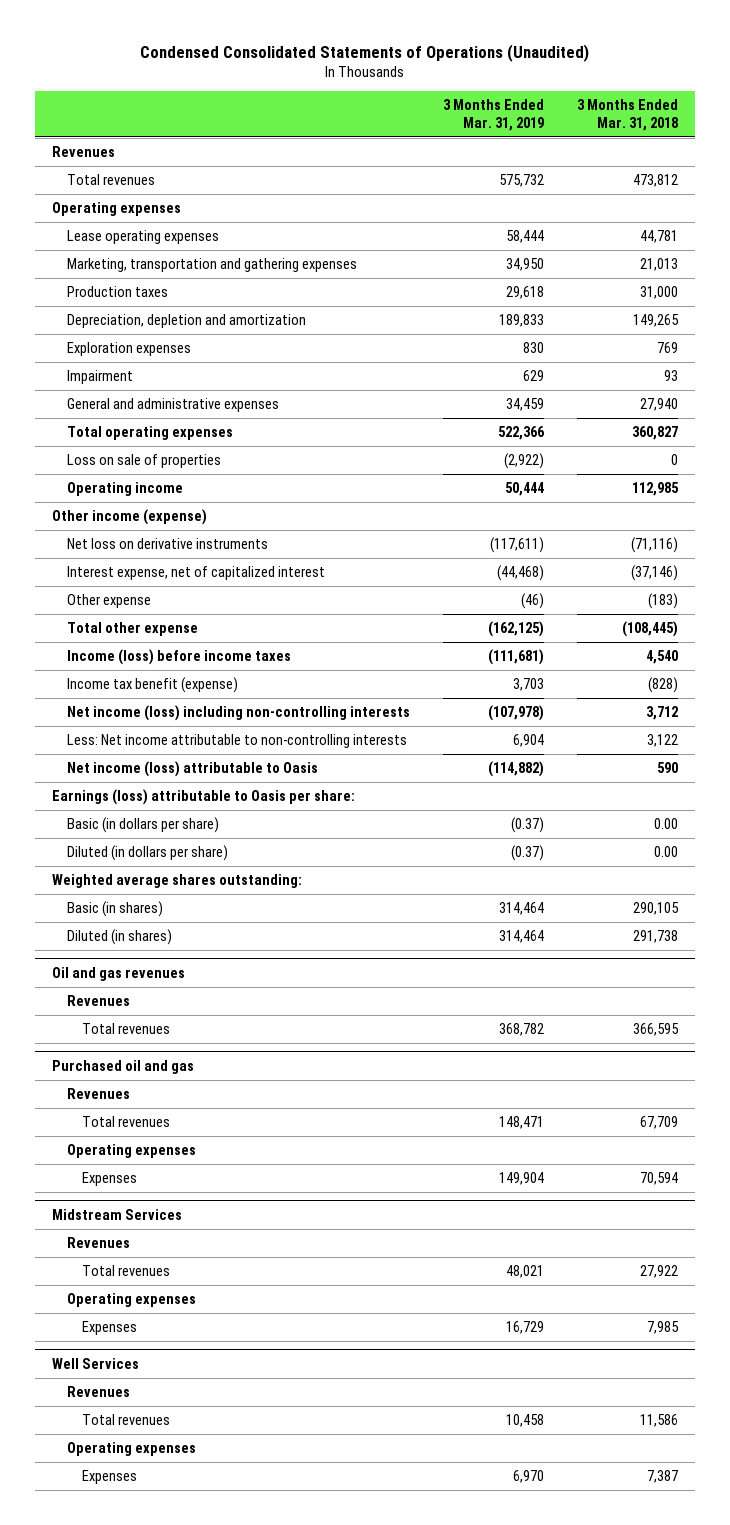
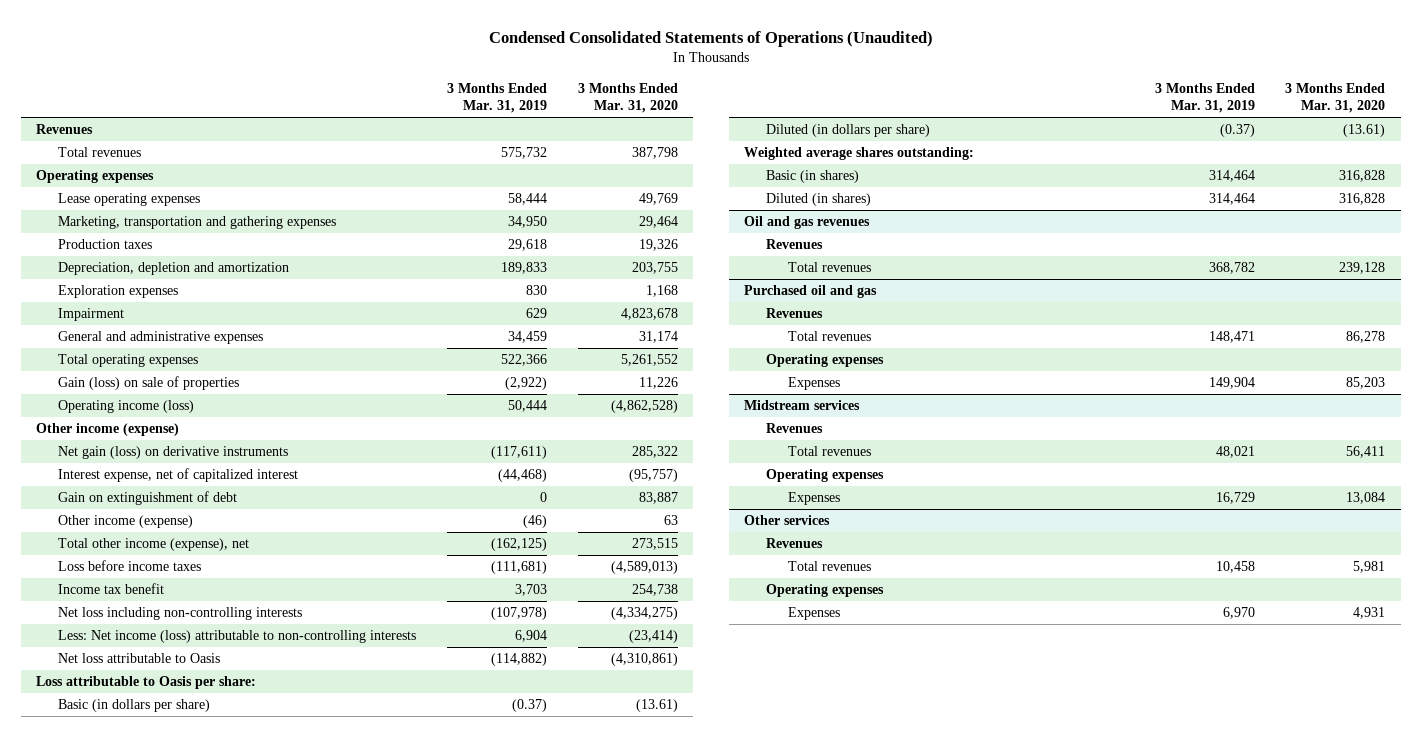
[577,99,679,132] 3 Months Ended Mar. 31, 2018 -> none
none -> [577,82,678,114] 3 Months Ended Mar. 31, 2020
[66,454,221,469] Loss on sale of properties -> [58,376,240,391] Gain (loss) on sale of properties
[66,482,183,497] Operating income -> [58,400,195,414] Operating income (loss)
[66,538,268,550] Net loss on derivative instruments -> [58,446,289,460] Net gain (loss) on derivative instruments
none -> [58,491,238,506] Gain on extinguishment of debt
[66,594,151,609] Other expense -> [58,515,194,529] Other income (expense)
[66,622,198,637] Total other expense -> [58,538,250,552] Total other income (expense), net
[66,649,291,666] Income (loss) before income taxes -> [58,560,202,572] Loss before income taxes
[66,677,238,694] Income tax benefit (expense) -> [58,583,165,595] Income tax benefit
[66,705,410,722] Net income (loss) including non-controlling interests -> [58,607,303,621] Net loss including non-controlling interests
[66,734,407,749] Less: Net income attributable to non-controlling interests -> [58,630,417,644] Less: Net income (loss) attributable to non-controlling interests
[66,761,318,778] Net income (loss) attributable to Oasis -> [58,653,221,664] Net loss attributable to Oasis
[51,789,355,806] Earnings (loss) attributable to Oasis per share: -> [36,676,257,690] Loss attributable to Oasis per share:
[51,1208,182,1220] Midstream Services -> [743,400,860,411] Midstream services
[51,1357,139,1369] Well Services -> none
none -> [743,515,830,526] Other services

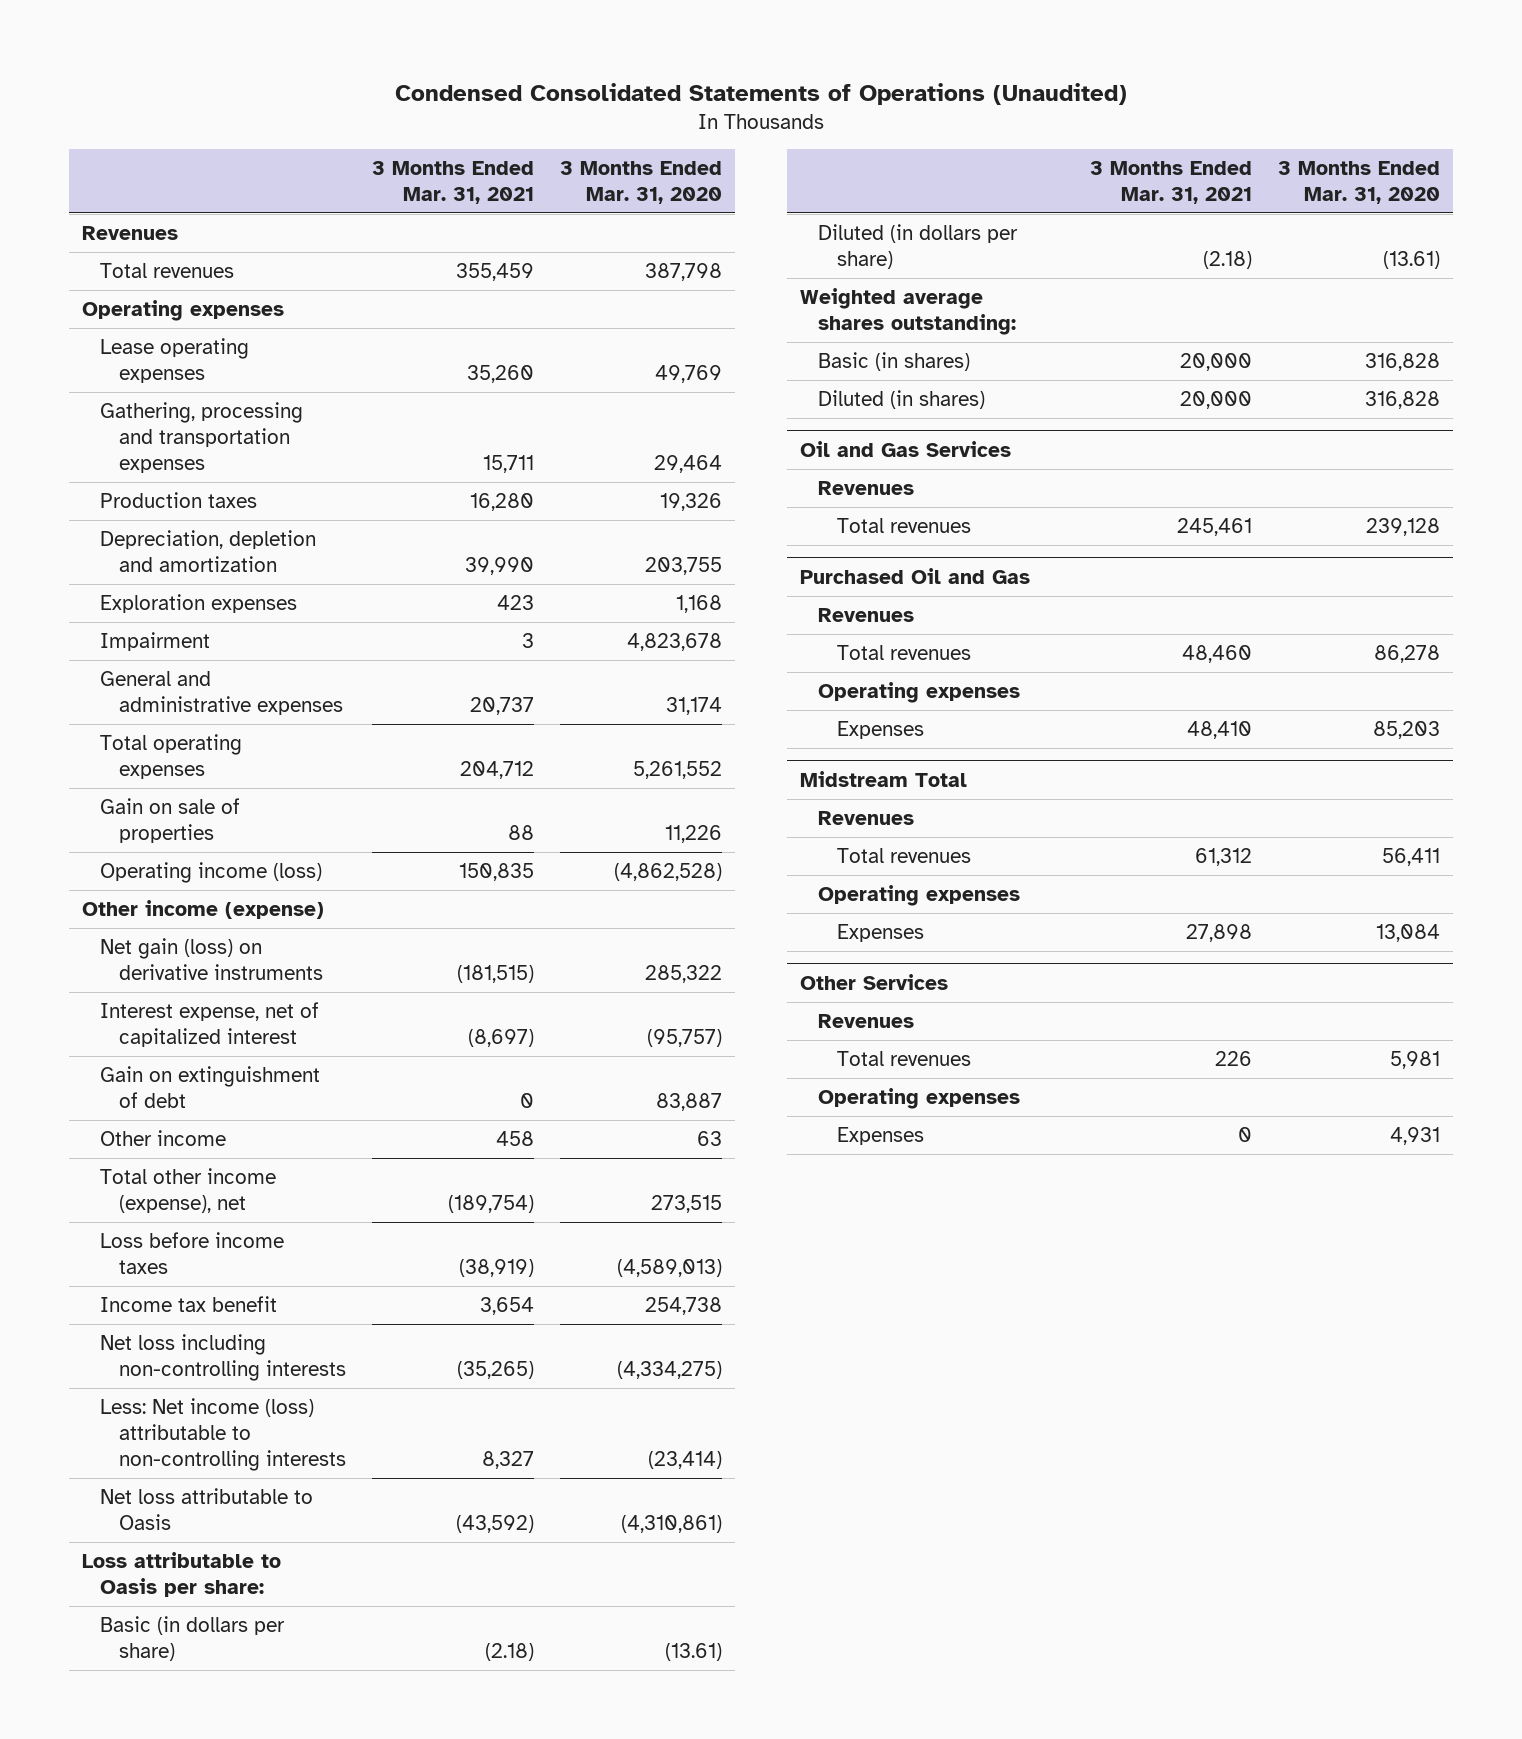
[447,82,548,114] 3 Months Ended Mar. 31, 2019 -> none
none -> [372,160,535,204] 3 Months Ended Mar. 31, 2021
[58,216,337,230] Marketing, transportation and gathering expenses -> [100,401,304,473] Gathering, processing and transportation expenses
[58,376,240,391] Gain (loss) on sale of properties -> [100,797,241,843] Gain on sale of properties
[58,515,194,529] Other income (expense) -> [100,1129,227,1146] Other income
[743,216,870,230] Oil and gas revenues -> [799,440,1011,457] Oil and Gas Services
[743,285,877,299] Purchased oil and gas -> [799,567,1030,584] Purchased Oil and Gas
[743,400,860,411] Midstream services -> [799,770,967,787] Midstream Total
[743,515,830,526] Other services -> [799,973,948,990] Other Services

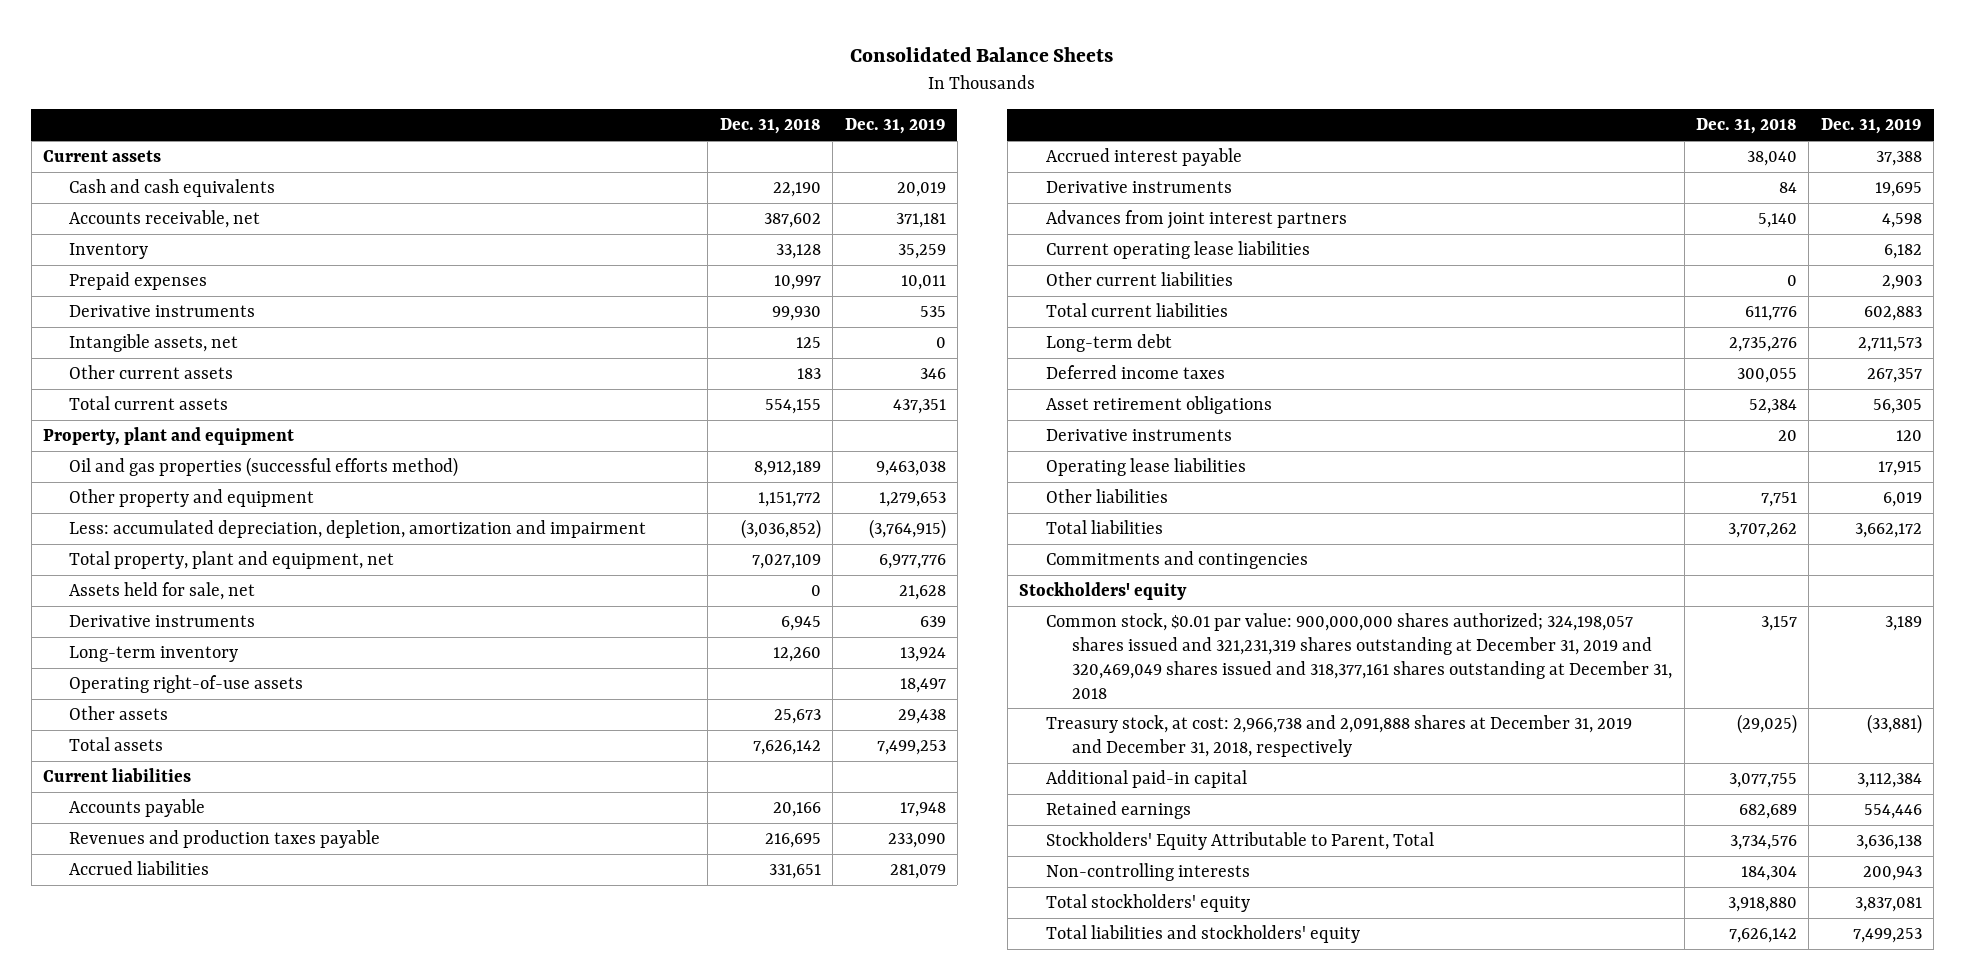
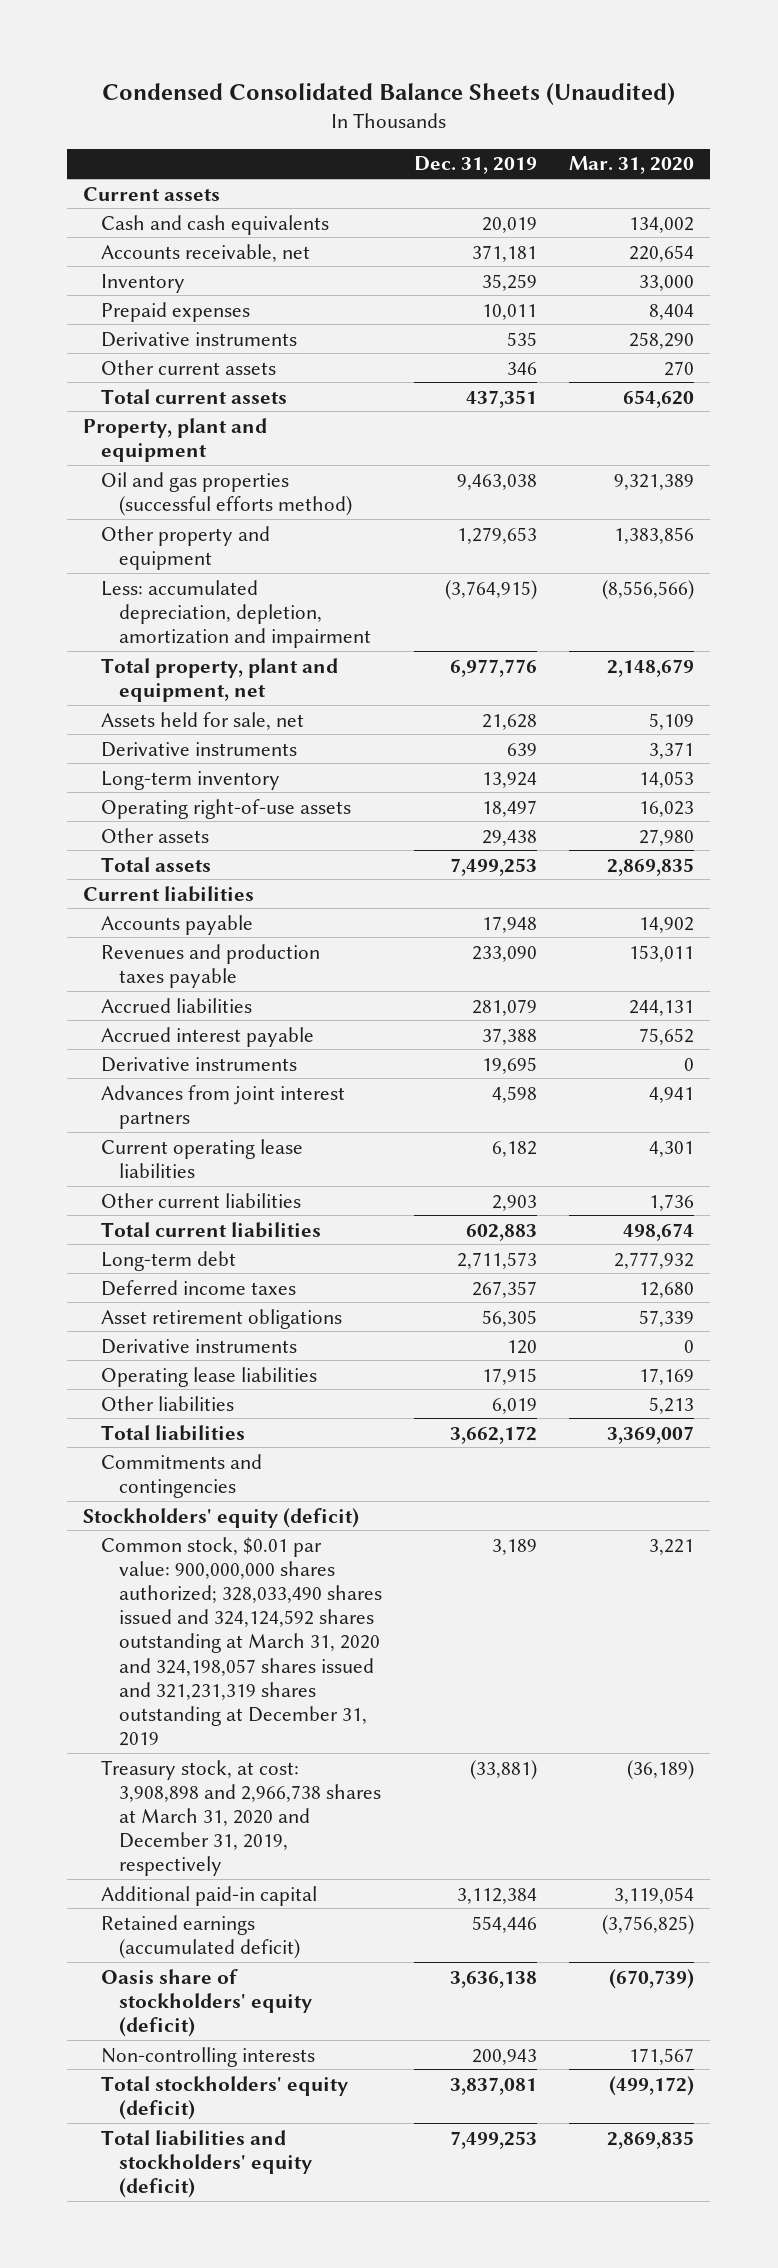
[850,47,1114,63] Consolidated Balance Sheets -> [101,82,675,105] Condensed Consolidated Balance Sheets (Unaudited)
[719,118,821,135] Dec. 31, 2018 -> none
none -> [569,156,695,175] Mar. 31, 2020
[69,334,239,353] Intangible assets, net -> none
[1019,582,1188,601] Stockholders' equity -> [83,1507,360,1528] Stockholders' equity (deficit)
[1045,613,1673,699] Common stock, $0.01 par value: 900,000,000 shares authorized; 324,198,057 shares issued and 321,231,319 shares outstanding at December 31, 2019 and 320,469,049 shares issued and 318,377,161 shares outstanding at December 31, 2018 -> [101,1536,383,1747] Common stock, $0.01 par value: 900,000,000 shares authorized; 328,033,490 shares issued and 324,124,592 shares outstanding at March 31, 2020 and 324,198,057 shares issued and 321,231,319 shares outstanding at December 31, 2019
[1045,715,1632,757] Treasury stock, at cost: 2,966,738 and 2,091,888 shares at December 31, 2019 and December 31, 2018, respectively -> [101,1759,382,1877] Treasury stock, at cost: 3,908,898 and 2,966,738 shares at March 31, 2020 and December 31, 2019, respectively
[1045,801,1191,820] Retained earnings -> [101,1914,301,1959] Retained earnings (accumulated deficit)
[1045,832,1434,851] Stockholders' Equity Attributable to Parent, Total -> [101,1968,313,2037] Oasis share of stockholders' equity (deficit)
[1045,894,1250,913] Total stockholders' equity -> [101,2075,349,2120] Total stockholders' equity (deficit)
[1045,925,1360,944] Total liabilities and stockholders' equity -> [101,2129,313,2198] Total liabilities and stockholders' equity (deficit)

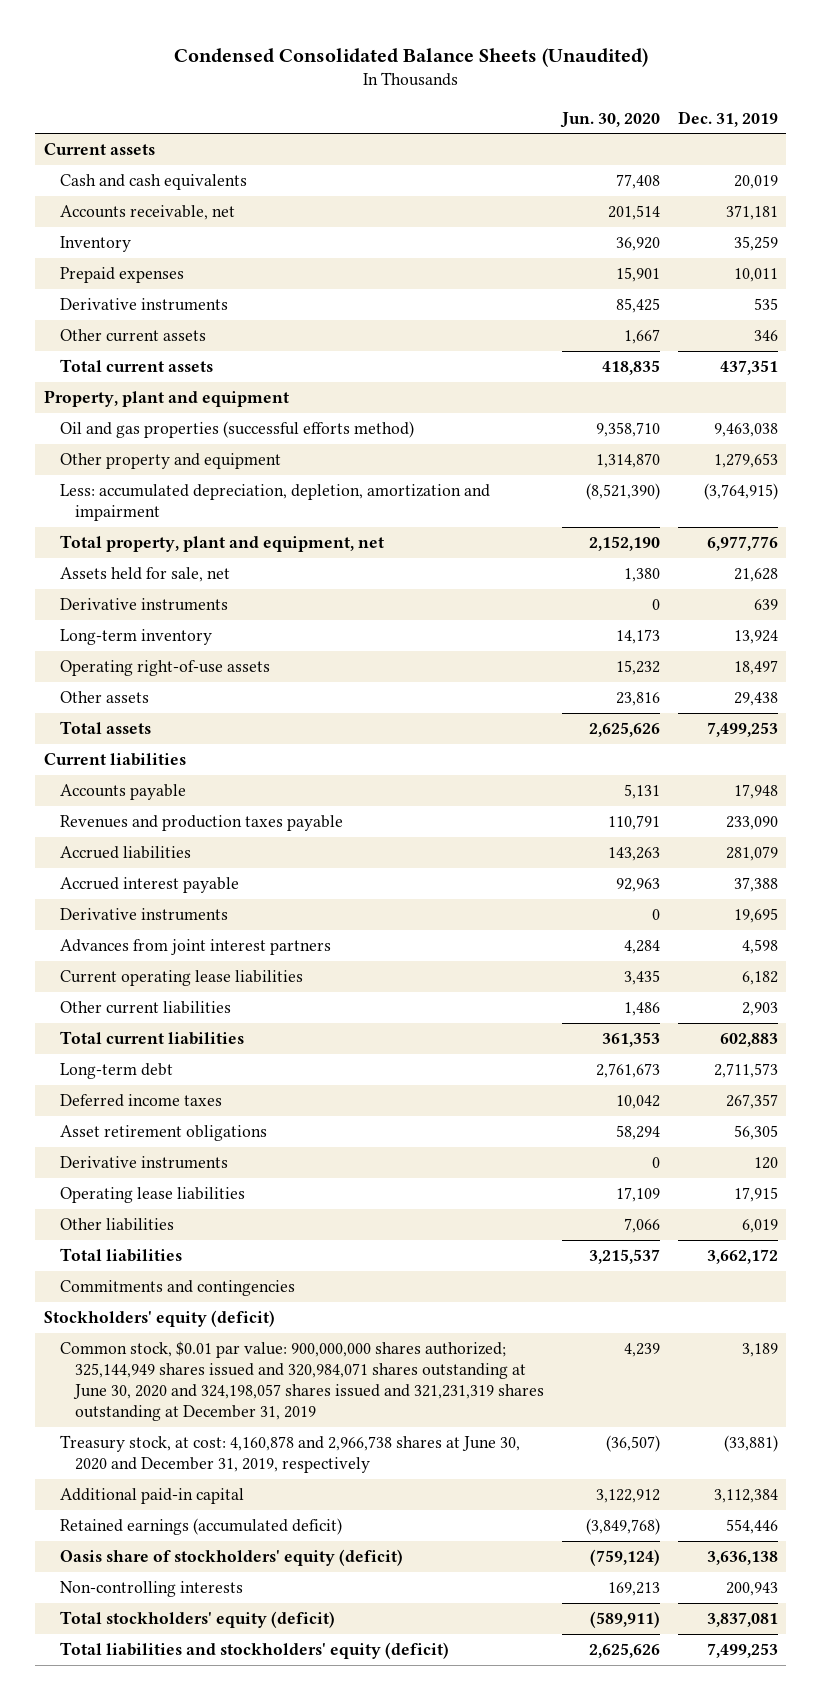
[569,156,695,175] Mar. 31, 2020 -> none
none -> [559,111,660,128] Jun. 30, 2020
[101,1536,383,1747] Common stock, $0.01 par value: 900,000,000 shares authorized; 328,033,490 shares issued and 324,124,592 shares outstanding at March 31, 2020 and 324,198,057 shares issued and 321,231,319 shares outstanding at December 31, 2019 -> [59,1340,545,1421] Common stock, $0.01 par value: 900,000,000 shares authorized; 325,144,949 shares issued and 320,984,071 shares outstanding at June 30, 2020 and 324,198,057 shares issued and 321,231,319 shares outstanding at December 31, 2019
[101,1759,382,1877] Treasury stock, at cost: 3,908,898 and 2,966,738 shares at March 31, 2020 and December 31, 2019, respectively -> [59,1434,520,1473] Treasury stock, at cost: 4,160,878 and 2,966,738 shares at June 30, 2020 and December 31, 2019, respectively

